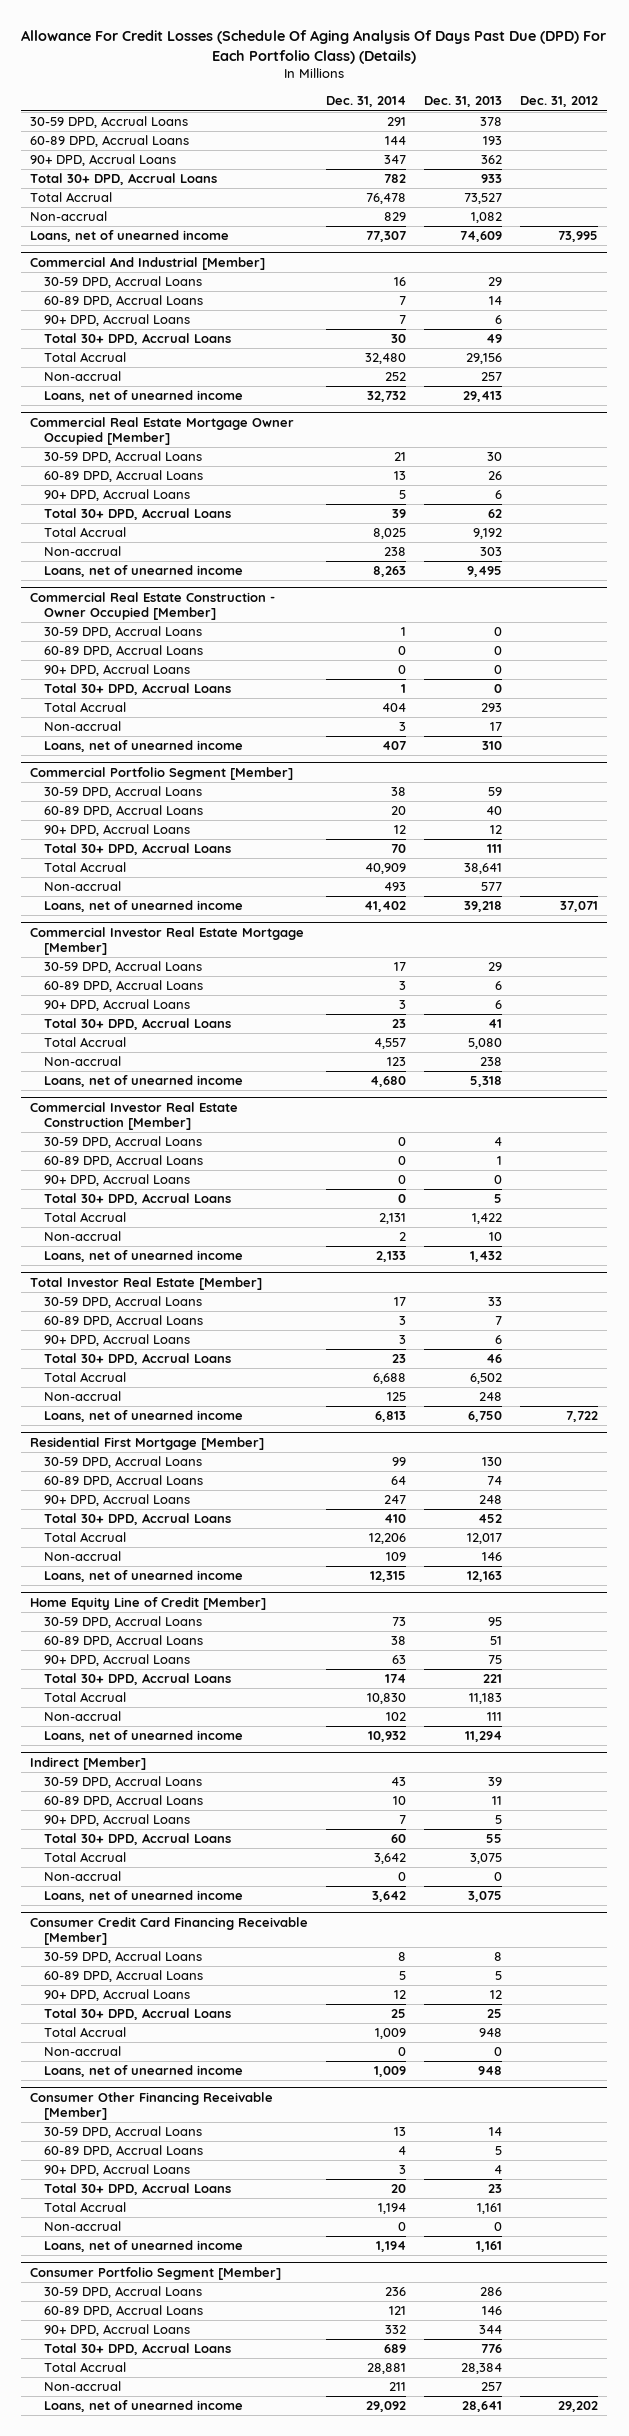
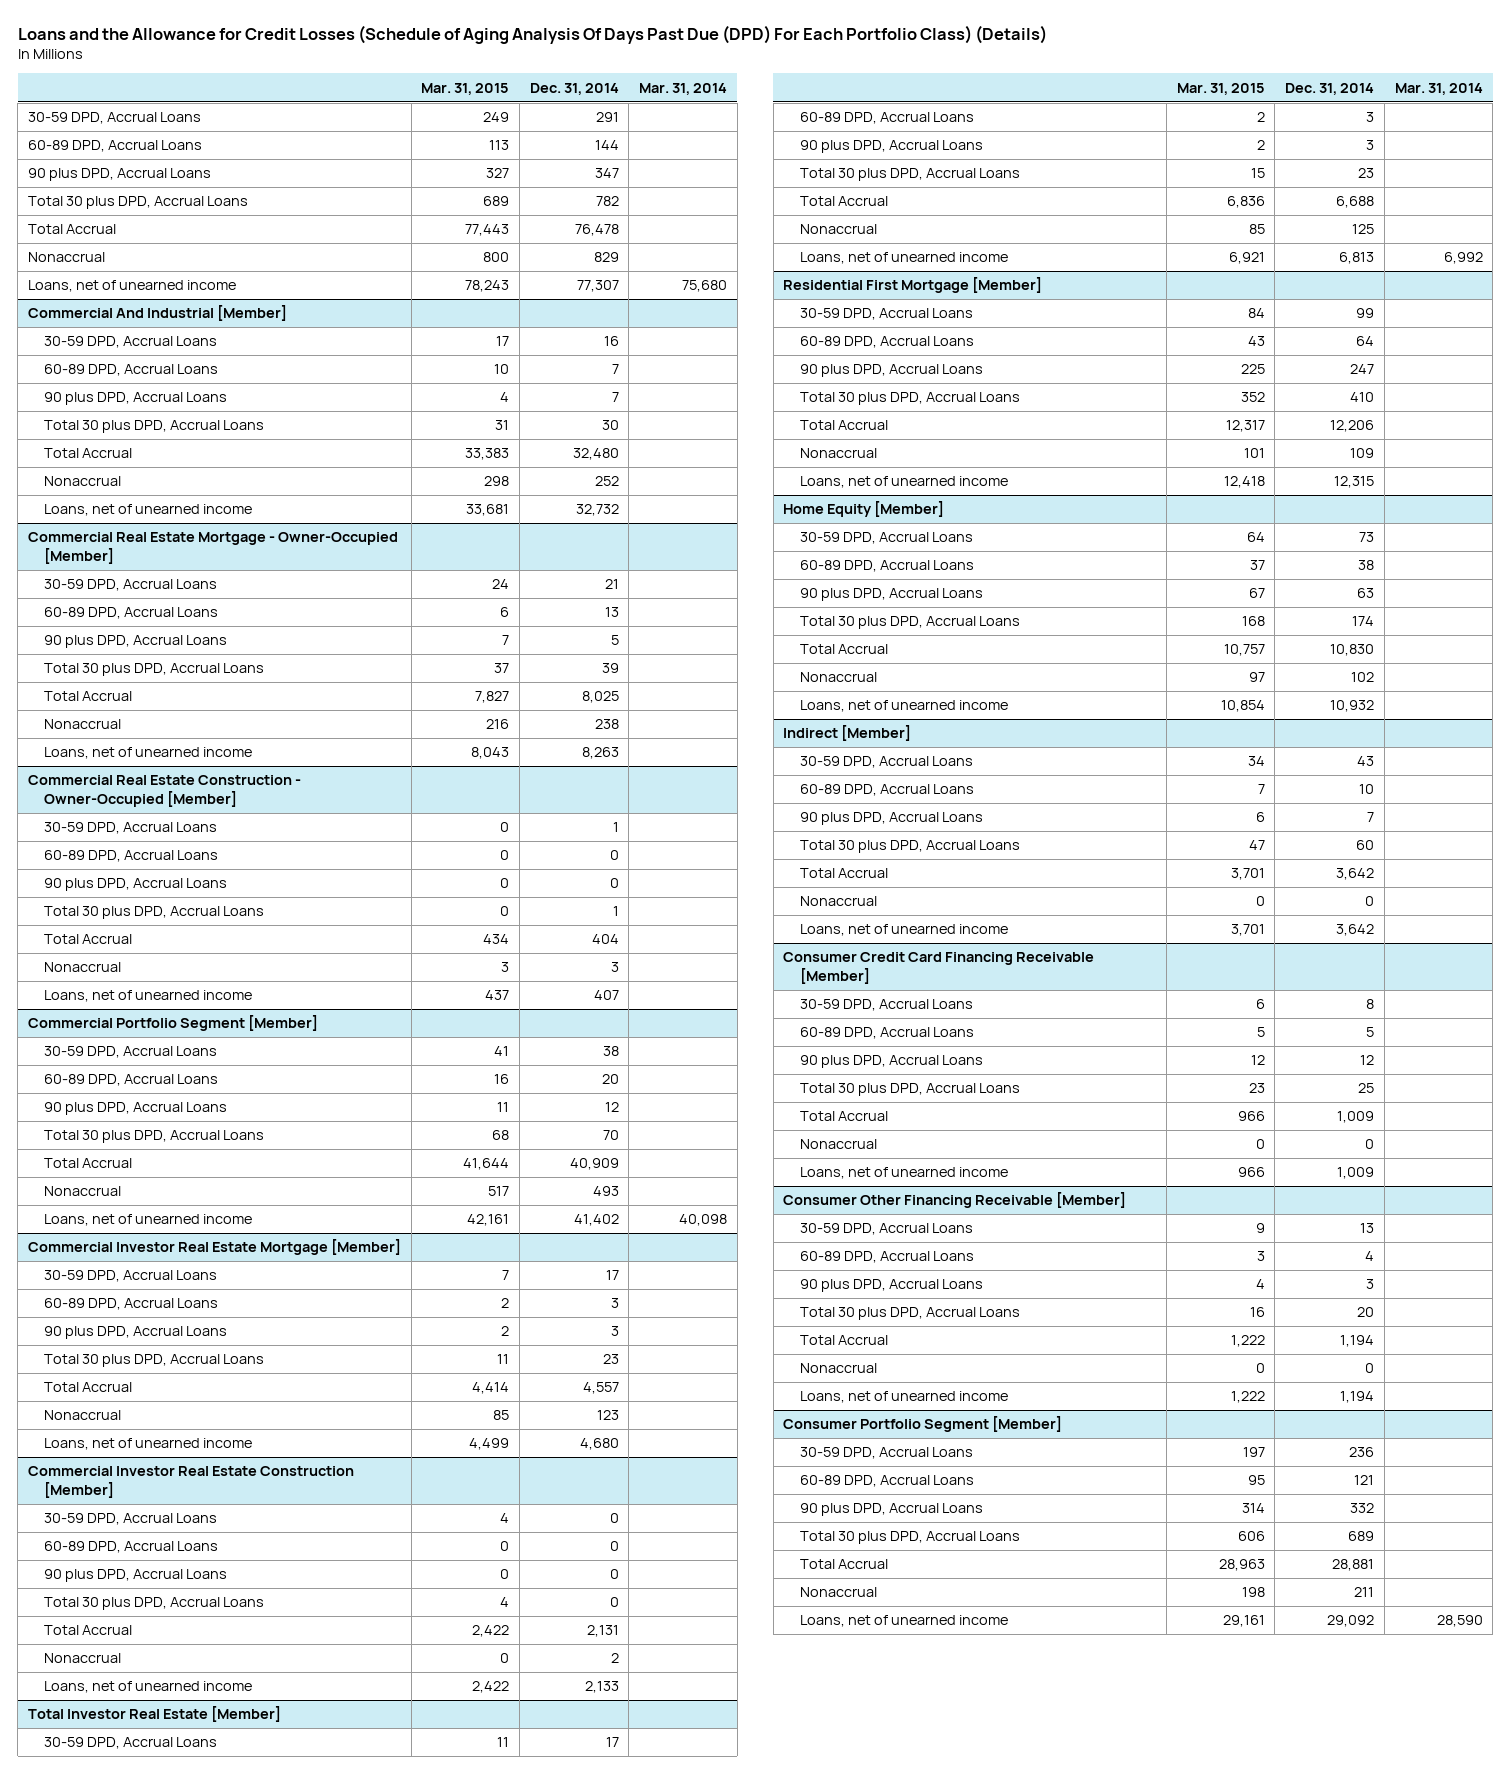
[21,30,607,65] Allowance For Credit Losses (Schedule Of Aging Analysis Of Days Past Due (DPD) For Each Portfolio Class) (Details) -> [17,24,1047,44] Loans and the Allowance for Credit Losses (Schedule of Aging Analysis Of Days Past Due (DPD) For Each Portfolio Class) (Details)
[424,96,503,108] Dec. 31, 2013 -> none
[520,96,599,108] Dec. 31, 2012 -> none
none -> [421,82,510,95] Mar. 31, 2015
none -> [639,82,728,95] Mar. 31, 2014
[30,154,177,167] 90+ DPD, Accrual Loans -> [27,168,211,182] 90 plus DPD, Accrual Loans
[30,173,218,186] Total 30+ DPD, Accrual Loans -> [27,196,248,210] Total 30 plus DPD, Accrual Loans
[30,211,108,222] Non-accrual -> [27,252,105,263] Nonaccrual
[44,314,191,327] 90+ DPD, Accrual Loans -> [44,392,228,406] 90 plus DPD, Accrual Loans
[44,333,232,346] Total 30+ DPD, Accrual Loans -> [44,420,265,434] Total 30 plus DPD, Accrual Loans
[44,371,122,382] Non-accrual -> [44,476,122,487] Nonaccrual
[30,416,295,445] Commercial Real Estate Mortgage Owner Occupied [Member] -> [27,532,398,564] Commercial Real Estate Mortgage - Owner-Occupied [Member]
[44,489,191,502] 90+ DPD, Accrual Loans -> [44,635,228,649] 90 plus DPD, Accrual Loans
[44,508,232,521] Total 30+ DPD, Accrual Loans -> [44,663,265,677] Total 30 plus DPD, Accrual Loans
[44,546,122,557] Non-accrual -> [44,719,122,730] Nonaccrual
[30,591,276,620] Commercial Real Estate Construction - Owner Occupied [Member] -> [27,775,301,807] Commercial Real Estate Construction - Owner-Occupied [Member]
[44,664,191,677] 90+ DPD, Accrual Loans -> [44,878,228,892] 90 plus DPD, Accrual Loans
[44,683,232,696] Total 30+ DPD, Accrual Loans -> [44,906,265,920] Total 30 plus DPD, Accrual Loans
[44,721,122,732] Non-accrual -> [44,962,122,973] Nonaccrual
[44,824,191,837] 90+ DPD, Accrual Loans -> [44,1102,228,1116] 90 plus DPD, Accrual Loans
[44,843,232,856] Total 30+ DPD, Accrual Loans -> [44,1130,265,1144] Total 30 plus DPD, Accrual Loans
[44,881,122,892] Non-accrual -> [44,1186,122,1197] Nonaccrual
[44,999,191,1012] 90+ DPD, Accrual Loans -> [44,1326,228,1340] 90 plus DPD, Accrual Loans
[44,1018,232,1031] Total 30+ DPD, Accrual Loans -> [44,1354,265,1368] Total 30 plus DPD, Accrual Loans
[44,1056,122,1067] Non-accrual -> [44,1410,122,1421] Nonaccrual
[44,1174,191,1187] 90+ DPD, Accrual Loans -> [44,1569,228,1583] 90 plus DPD, Accrual Loans
[44,1193,232,1206] Total 30+ DPD, Accrual Loans -> [44,1597,265,1611] Total 30 plus DPD, Accrual Loans
[44,1231,122,1242] Non-accrual -> [44,1653,122,1664] Nonaccrual
[44,1334,191,1347] 90+ DPD, Accrual Loans -> [799,140,983,154] 90 plus DPD, Accrual Loans
[44,1353,232,1366] Total 30+ DPD, Accrual Loans -> [799,168,1020,182] Total 30 plus DPD, Accrual Loans
[44,1391,122,1402] Non-accrual -> [799,224,877,235] Nonaccrual
[44,1494,191,1507] 90+ DPD, Accrual Loans -> [799,364,983,378] 90 plus DPD, Accrual Loans
[44,1513,232,1526] Total 30+ DPD, Accrual Loans -> [799,392,1020,406] Total 30 plus DPD, Accrual Loans
[44,1551,122,1562] Non-accrual -> [799,448,877,459] Nonaccrual
[30,1596,267,1610] Home Equity Line of Credit [Member] -> [783,501,945,518] Home Equity [Member]
[44,1654,191,1667] 90+ DPD, Accrual Loans -> [799,588,983,602] 90 plus DPD, Accrual Loans
[44,1673,232,1686] Total 30+ DPD, Accrual Loans -> [799,616,1020,630] Total 30 plus DPD, Accrual Loans
[44,1711,122,1722] Non-accrual -> [799,672,877,683] Nonaccrual
[44,1814,191,1827] 90+ DPD, Accrual Loans -> [799,812,983,826] 90 plus DPD, Accrual Loans
[44,1833,232,1846] Total 30+ DPD, Accrual Loans -> [799,840,1020,854] Total 30 plus DPD, Accrual Loans
[44,1871,122,1882] Non-accrual -> [799,896,877,907] Nonaccrual
[44,1989,191,2002] 90+ DPD, Accrual Loans -> [799,1055,983,1069] 90 plus DPD, Accrual Loans
[44,2008,232,2021] Total 30+ DPD, Accrual Loans -> [799,1083,1020,1097] Total 30 plus DPD, Accrual Loans
[44,2046,122,2057] Non-accrual -> [799,1139,877,1150] Nonaccrual
[44,2164,191,2177] 90+ DPD, Accrual Loans -> [799,1279,983,1293] 90 plus DPD, Accrual Loans
[44,2183,232,2196] Total 30+ DPD, Accrual Loans -> [799,1307,1020,1321] Total 30 plus DPD, Accrual Loans
[44,2221,122,2232] Non-accrual -> [799,1363,877,1374] Nonaccrual
[44,2324,191,2337] 90+ DPD, Accrual Loans -> [799,1503,983,1517] 90 plus DPD, Accrual Loans
[44,2343,232,2356] Total 30+ DPD, Accrual Loans -> [799,1531,1020,1545] Total 30 plus DPD, Accrual Loans
[44,2381,122,2392] Non-accrual -> [799,1587,877,1598] Nonaccrual

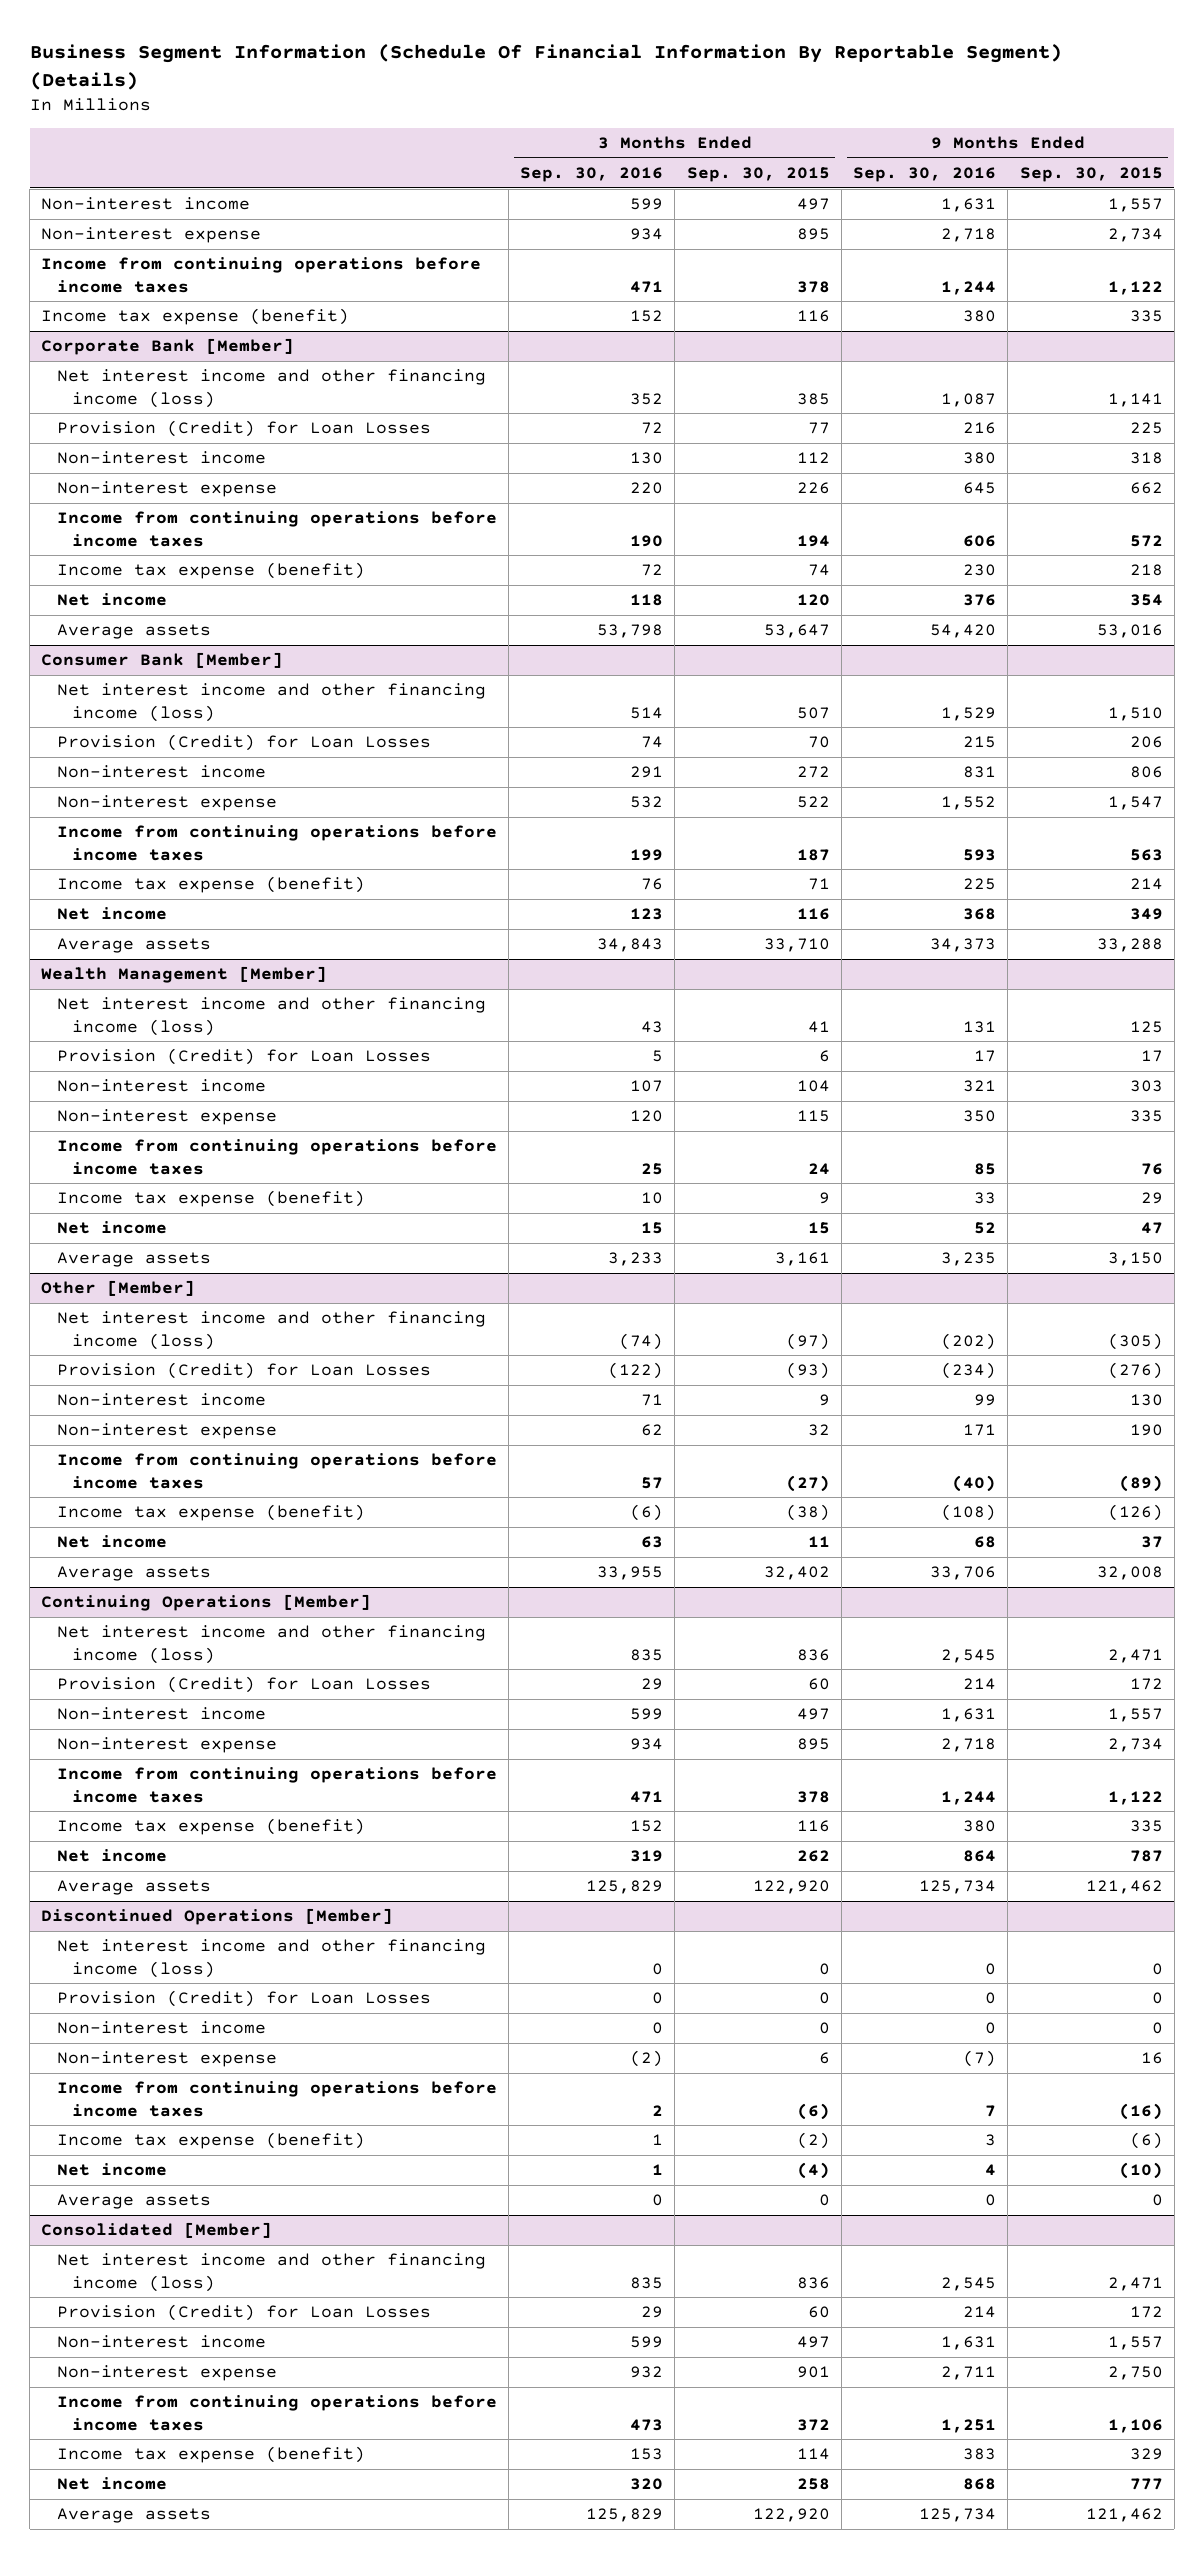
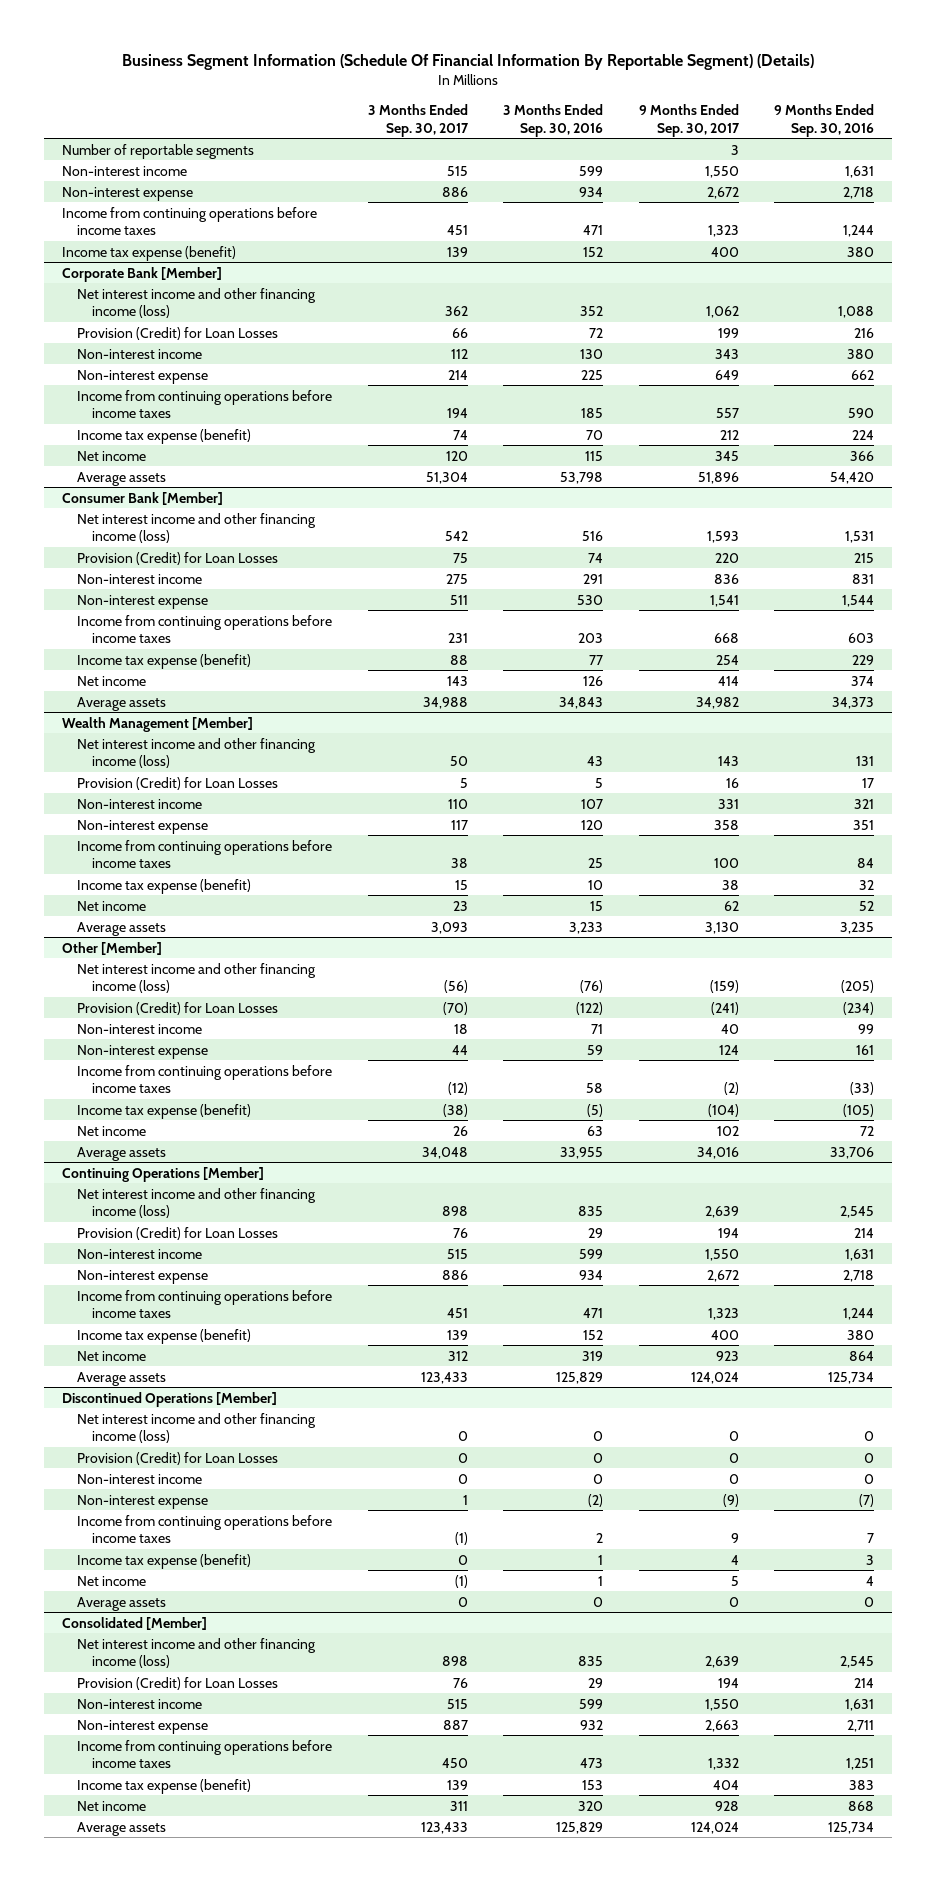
[686,166,830,182] Sep. 30, 2015 -> none
[1019,166,1163,182] Sep. 30, 2015 -> none
none -> [367,103,469,137] 3 Months Ended Sep. 30, 2017
none -> [638,103,740,137] 9 Months Ended Sep. 30, 2017
none -> [61,143,254,159] Number of reportable segments
[941,392,997,407] 1,087 -> [838,306,875,319] 1,088
[630,482,664,495] 220 -> [581,369,604,380] 225
[963,482,997,495] 645 -> [851,369,875,380] 662
[630,534,664,547] 190 -> [581,408,604,419] 185
[963,534,997,547] 606 -> [848,408,875,419] 590
[641,564,664,577] 72 -> [586,429,604,440] 70
[963,564,997,577] 230 -> [852,429,875,440] 224
[630,594,664,607] 118 -> [585,450,604,461] 115
[963,594,997,607] 376 -> [850,450,875,461] 366
[630,706,664,719] 514 -> [582,531,604,542] 516
[941,706,997,721] 1,529 -> [845,531,875,544] 1,531
[630,796,664,809] 532 -> [577,594,604,605] 530
[941,796,997,811] 1,552 -> [842,594,875,607] 1,544
[630,848,664,861] 199 -> [578,633,604,644] 203
[963,848,997,861] 593 -> [848,633,875,644] 603
[641,878,664,891] 76 -> [589,654,604,665] 77
[963,878,997,891] 225 -> [852,654,875,665] 229
[630,908,664,921] 123 -> [583,675,604,686] 126
[963,908,997,921] 368 -> [851,675,875,686] 374
[963,1110,997,1123] 350 -> [853,819,875,830] 351
[974,1162,997,1175] 85 -> [857,858,875,869] 84
[974,1192,997,1205] 33 -> [859,879,875,890] 32
[619,1332,664,1350] (74) -> [580,980,604,994] (76)
[941,1332,997,1350] (202) -> [841,980,875,994] (205)
[641,1424,664,1437] 62 -> [587,1044,604,1055] 59
[963,1424,997,1437] 171 -> [856,1044,875,1055] 161
[641,1476,664,1489] 57 -> [586,1083,604,1094] 58
[952,1474,997,1492] (40) -> [850,1082,875,1096] (33)
[630,1504,664,1522] (6) -> [587,1103,604,1117] (5)
[941,1504,997,1522] (108) -> [843,1103,875,1117] (105)
[974,1536,997,1549] 68 -> [860,1125,875,1136] 72

